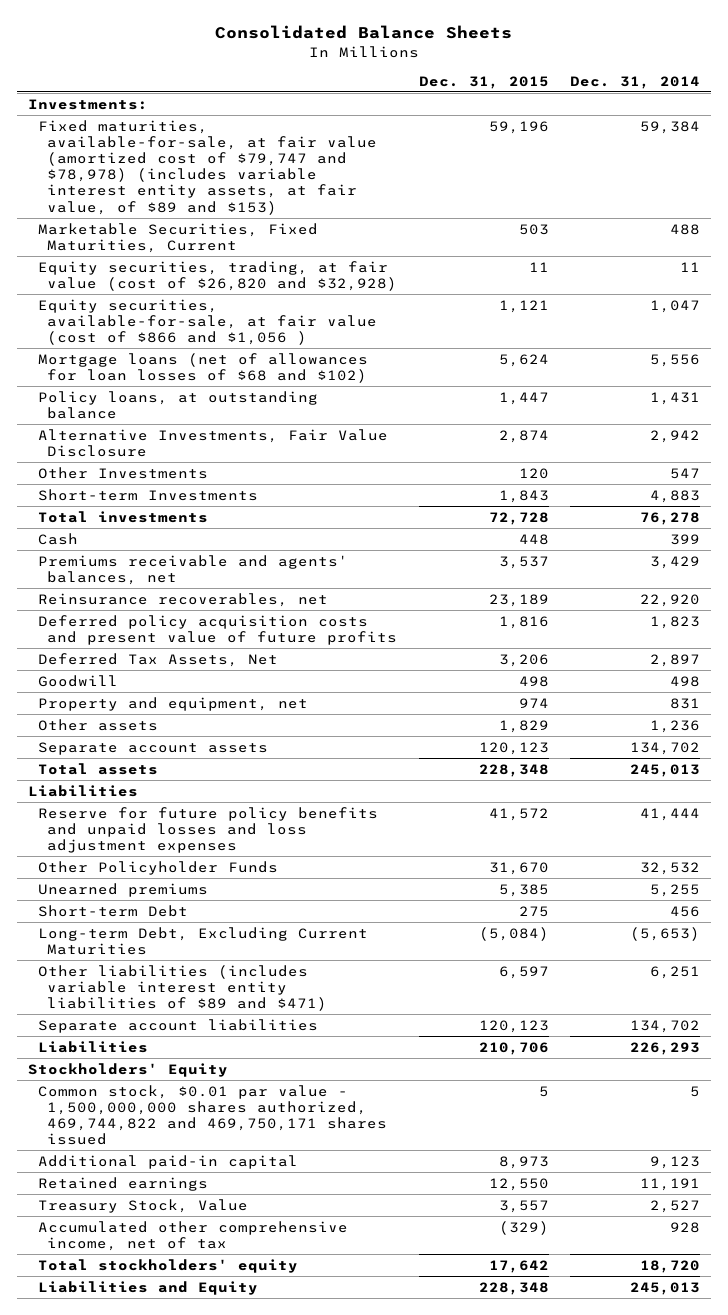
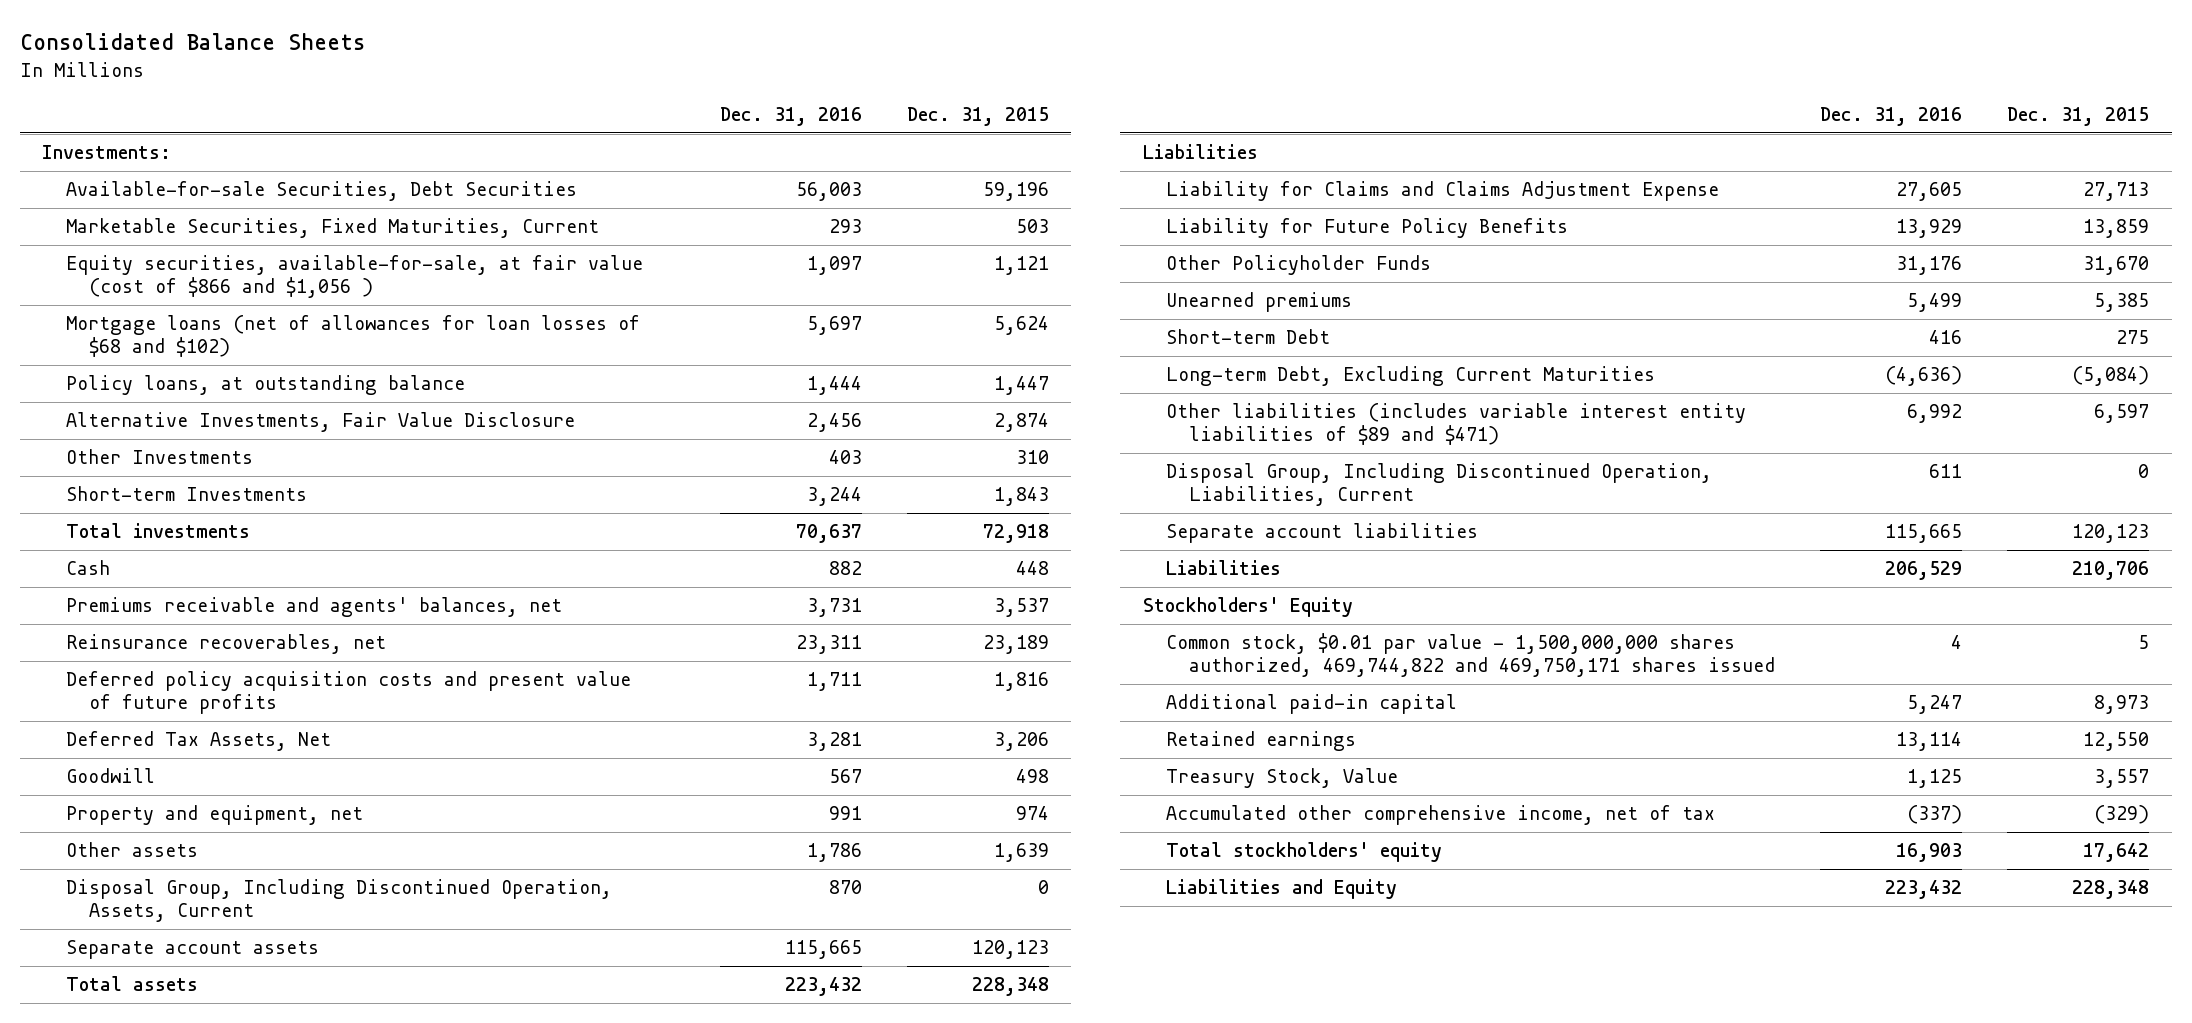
[570,75,701,89] Dec. 31, 2014 -> none
none -> [720,107,863,127] Dec. 31, 2016
[37,119,378,215] Fixed maturities, available-for-sale, at fair value (amortized cost of $79,747 and $78,978) (includes variable interest entity assets, at fair value, of $89 and $153) -> [65,181,577,202] Available-for-sale Securities, Debt Securities
[37,260,398,291] Equity securities, trading, at fair value (cost of $26,820 and $32,928) -> none
[518,467,549,479] 120 -> [1015,450,1049,465] 310
[488,511,549,525] 72,728 -> [982,524,1049,544] 72,918
[498,719,549,733] 1,829 -> [993,843,1049,863] 1,639
none -> [65,879,612,922] Disposal Group, Including Discontinued Operation, Assets, Current
[37,806,378,853] Reserve for future policy benefits and unpaid losses and loss adjustment expenses -> none
none -> [1165,181,1719,202] Liability for Claims and Claims Adjustment Expense
none -> [1165,218,1568,239] Liability for Future Policy Benefits
none -> [1165,463,1712,506] Disposal Group, Including Discontinued Operation, Liabilities, Current

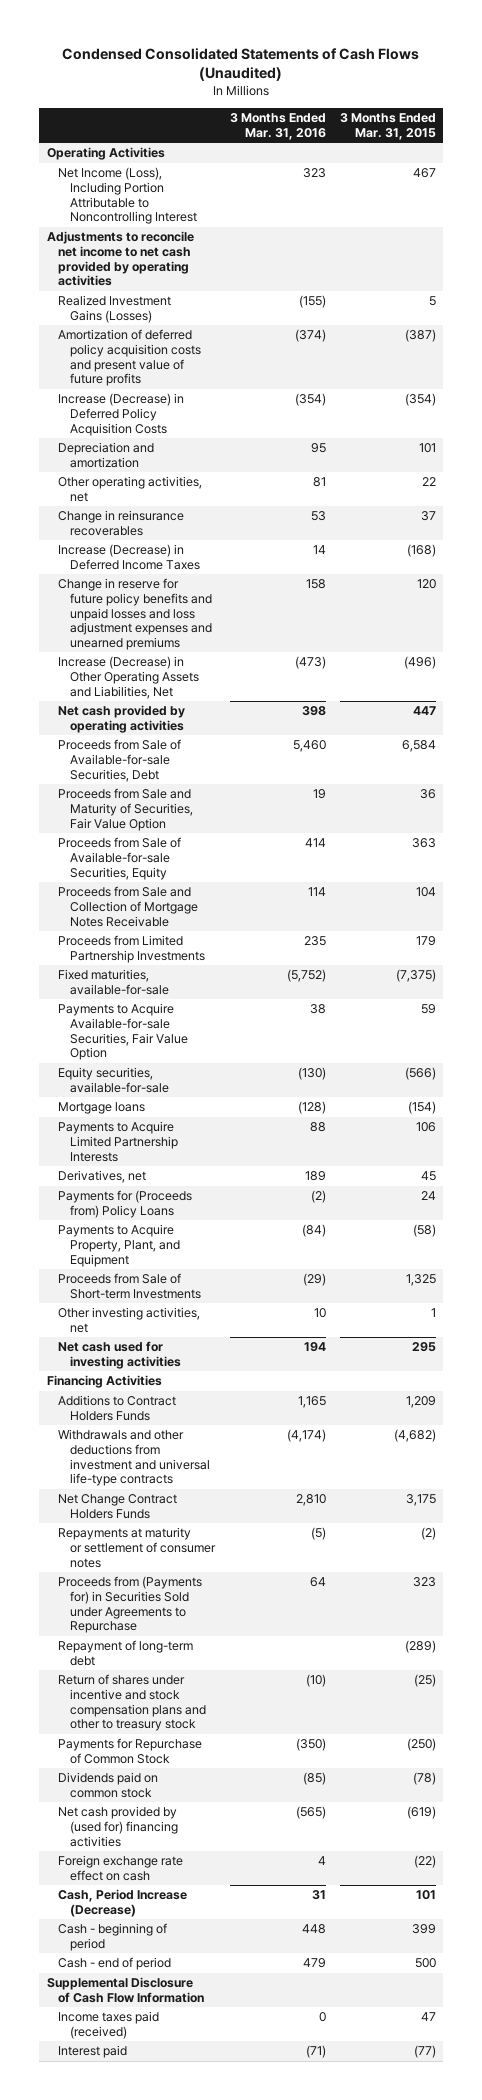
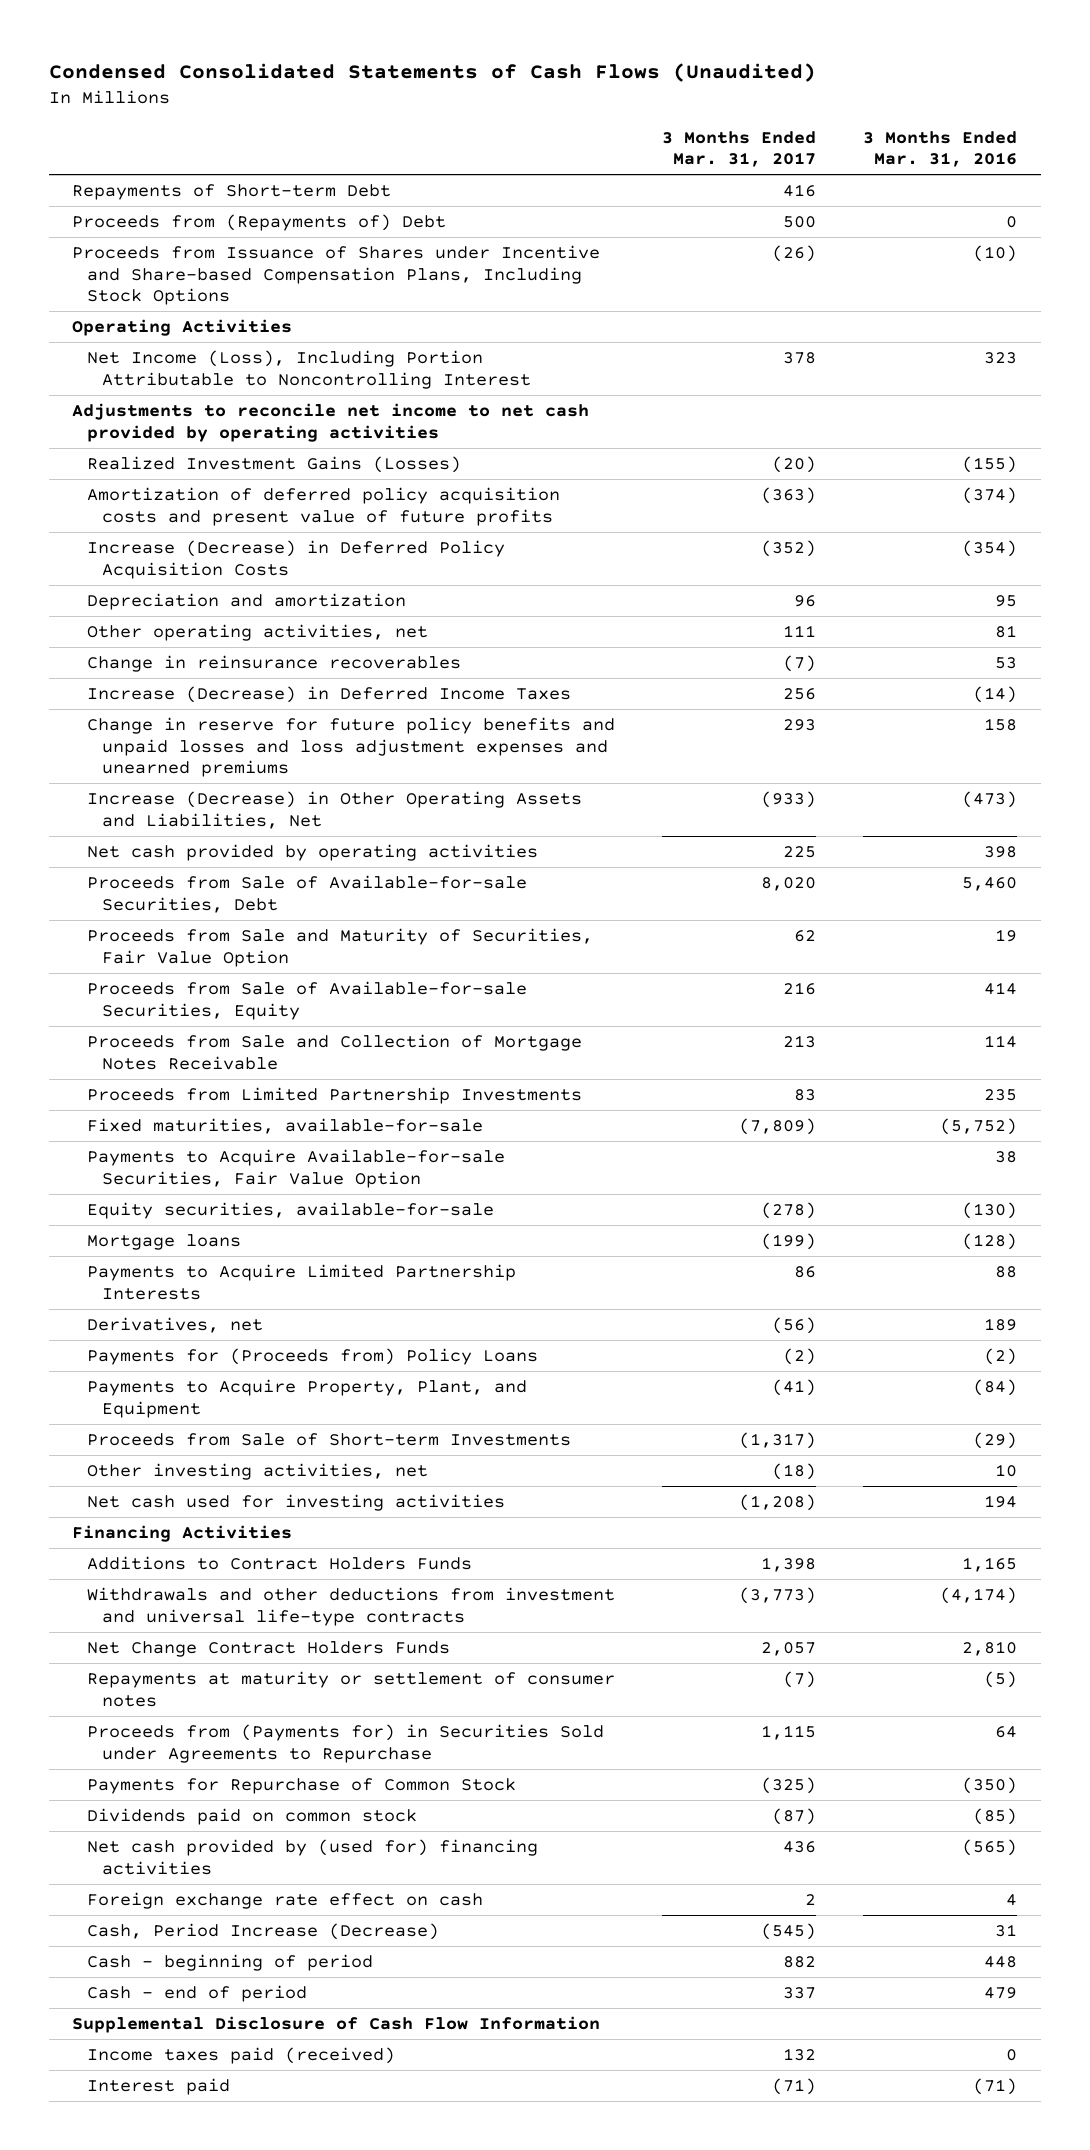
[339,112,436,140] 3 Months Ended Mar. 31, 2015 -> none
none -> [662,130,817,168] 3 Months Ended Mar. 31, 2017
none -> [72,184,392,201] Repayments of Short-term Debt
none -> [72,214,447,232] Proceeds from (Repayments of) Debt
none -> [72,245,601,306] Proceeds from Issuance of Shares under Incentive and Share-based Compensation Plans, Including Stock Options
[312,545,326,555] 14 -> [973,686,1018,704] (14)
[58,1640,194,1666] Repayment of long-term debt -> none
[58,1674,207,1732] Return of shares under incentive and stock compensation plans and other to treasury stock -> none

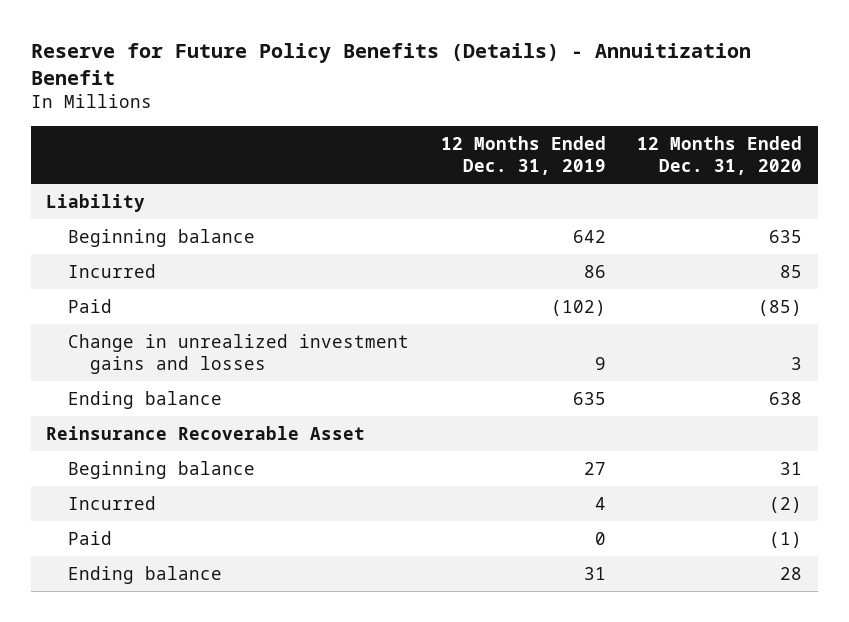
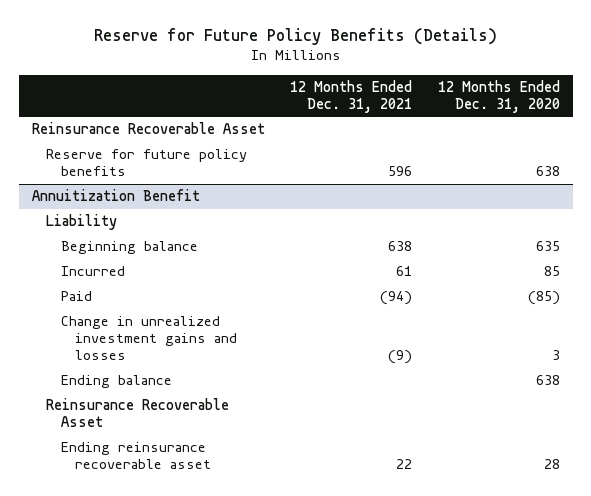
[30,42,751,85] Reserve for Future Policy Benefits (Details) - Annuitization Benefit -> [93,28,497,46] Reserve for Future Policy Benefits (Details)
[440,135,606,175] 12 Months Ended Dec. 31, 2019 -> none
none -> [290,80,413,114] 12 Months Ended Dec. 31, 2021
none -> [31,122,265,135] Reinsurance Recoverable Asset
none -> [46,149,248,177] Reserve for future policy benefits
none -> [31,189,200,202] Annuitization Benefit
[68,461,256,480] Beginning balance -> none
[68,496,157,511] Incurred -> none
[68,531,113,546] Paid -> none
[68,566,223,585] Ending balance -> none
none -> [60,442,211,470] Ending reinsurance recoverable asset

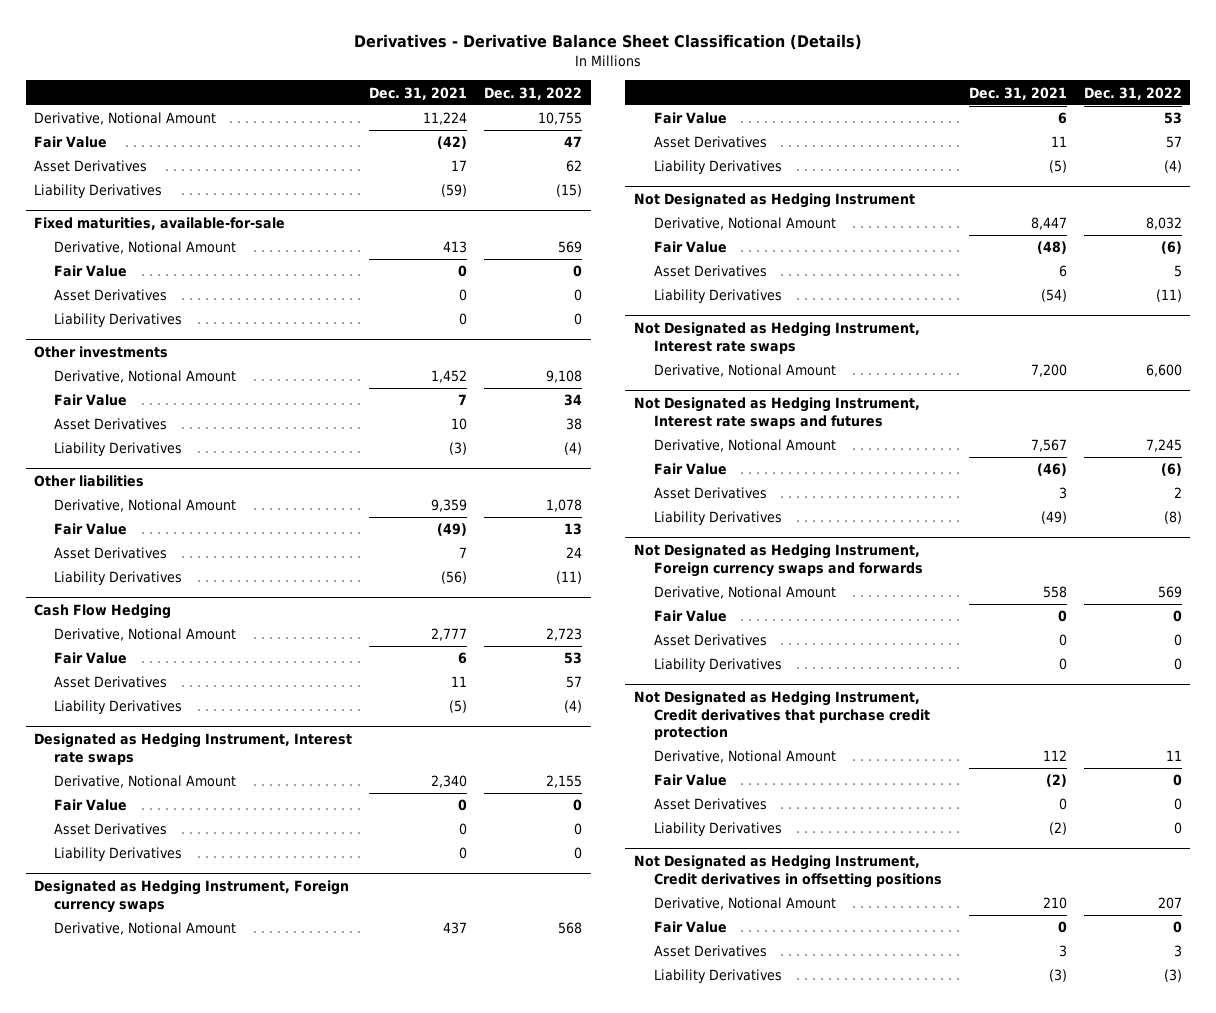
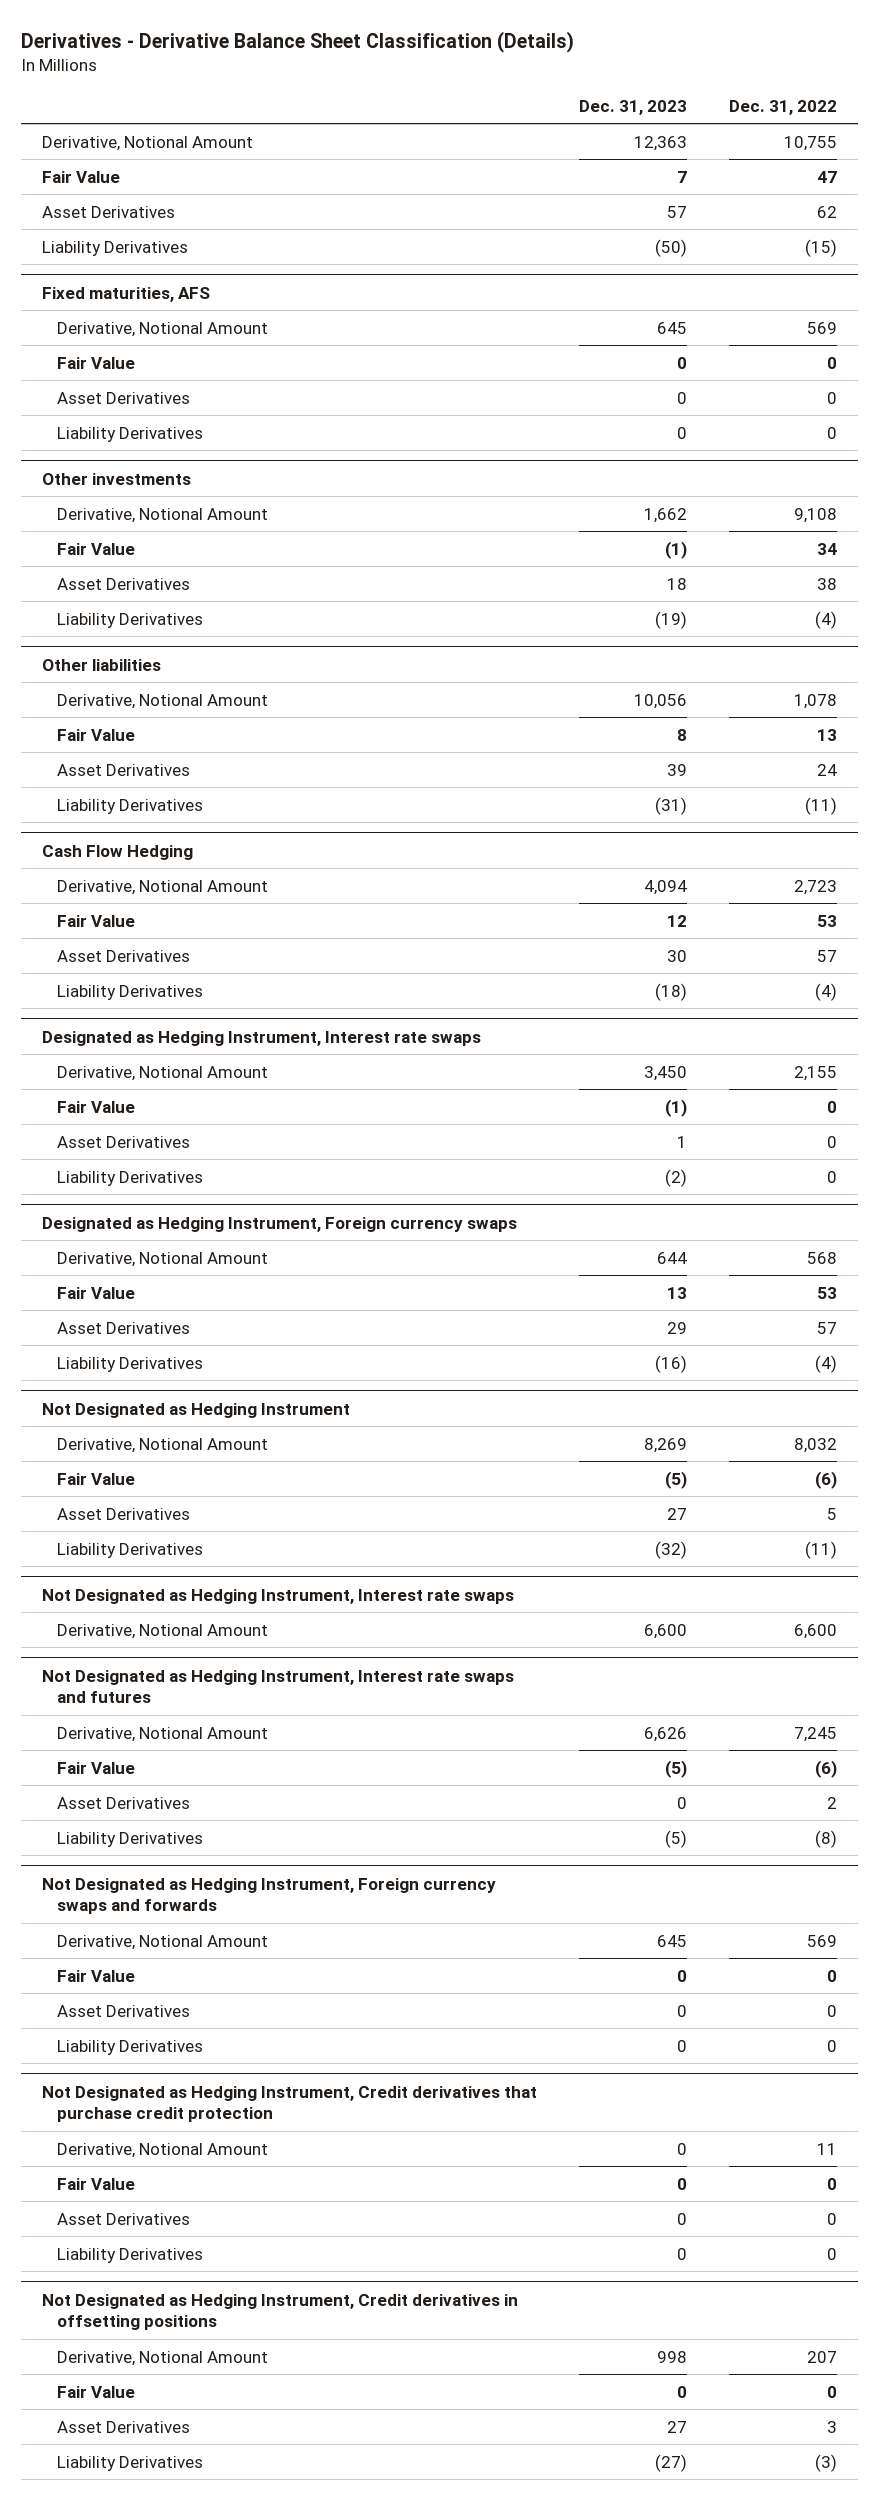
[369,86,468,100] Dec. 31, 2021 -> none
none -> [578,99,687,115] Dec. 31, 2023
[34,217,286,231] Fixed maturities, available-for-sale -> [42,286,211,302] Fixed maturities, AFS

